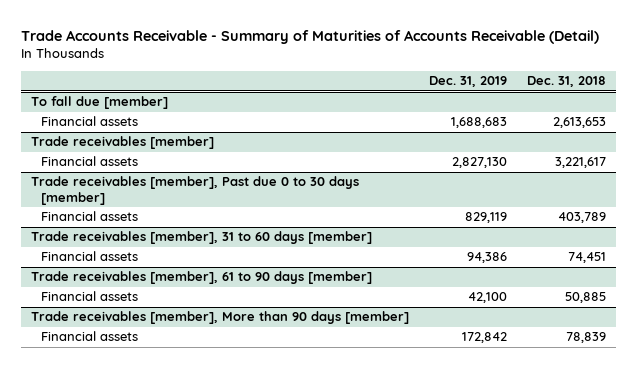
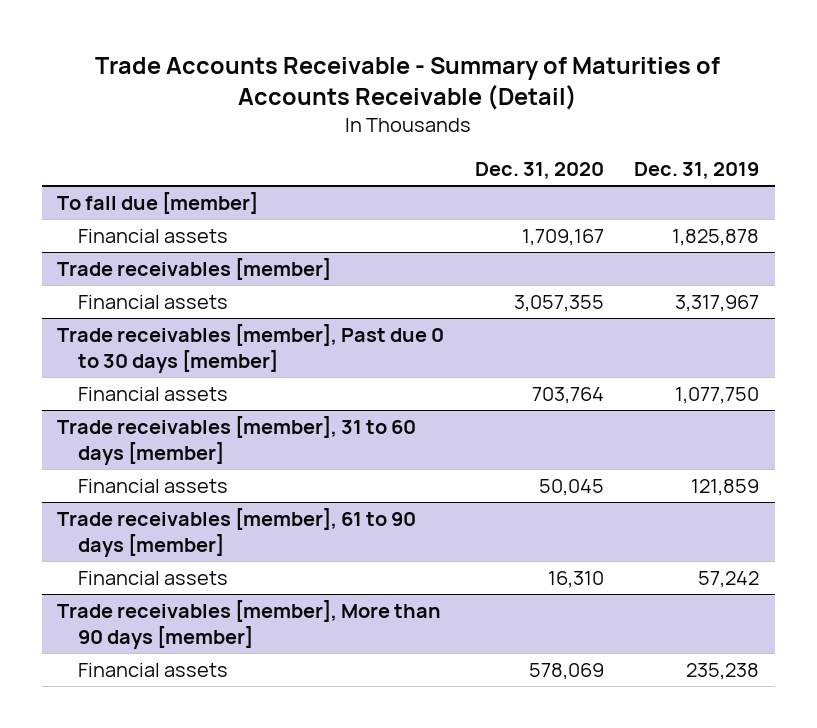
[526,76,606,88] Dec. 31, 2018 -> none
none -> [474,162,604,180] Dec. 31, 2020
[450,117,507,129] 1,688,683 -> [672,228,760,246] 1,825,878
[451,157,507,169] 2,827,130 -> [675,294,760,312] 3,317,967
[464,212,507,224] 829,119 -> [675,386,760,404] 1,077,750
[466,252,507,264] 94,386 -> [691,478,760,496] 121,859
[467,292,507,304] 42,100 -> [698,570,760,588] 57,242
[461,332,507,344] 172,842 -> [686,662,760,680] 235,238

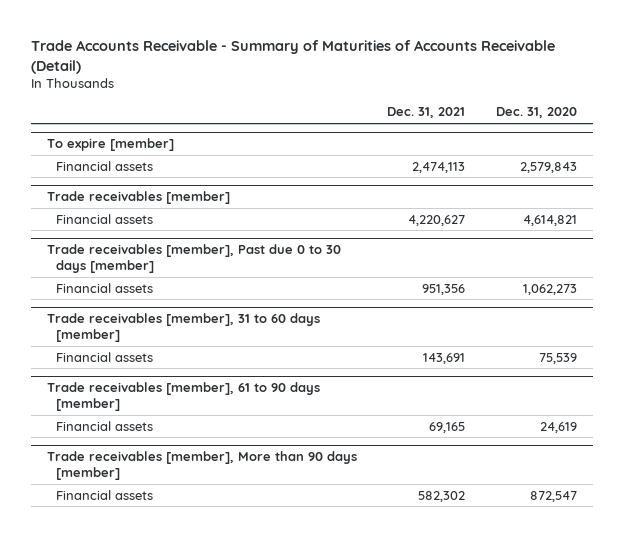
[634,162,760,180] Dec. 31, 2019 -> none
none -> [387,107,466,119] Dec. 31, 2021
[57,191,259,214] To fall due [member] -> [46,137,174,151] To expire [member]
[521,228,604,246] 1,709,167 -> [520,161,578,173] 2,579,843
[513,294,604,312] 3,057,355 -> [523,214,578,226] 4,614,821
[531,386,604,404] 703,764 -> [523,283,578,295] 1,062,273
[538,478,604,496] 50,045 -> [539,352,578,364] 75,539
[547,570,604,588] 16,310 -> [540,421,578,433] 24,619
[528,662,604,680] 578,069 -> [530,490,578,502] 872,547

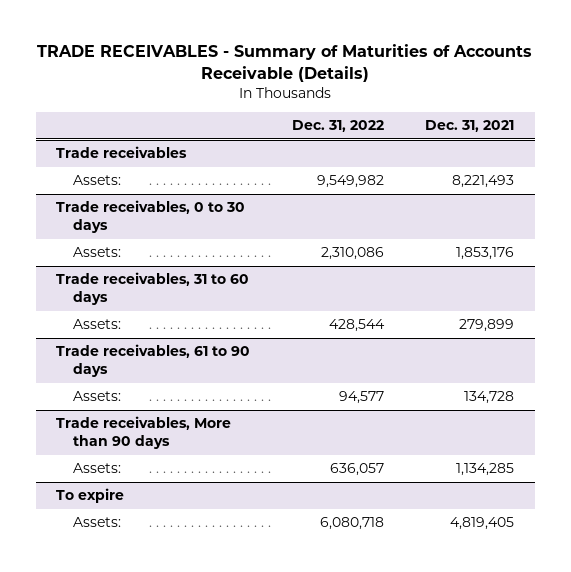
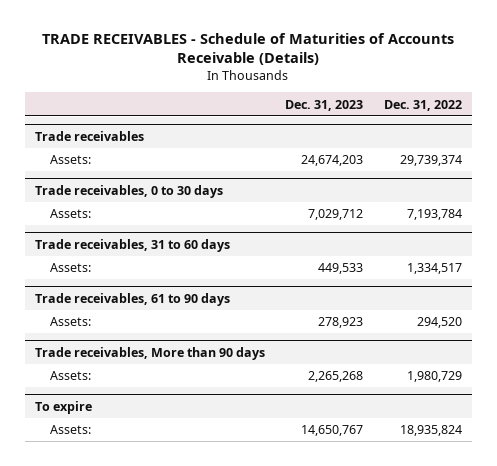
[37,44,533,83] TRADE RECEIVABLES - Summary of Maturities of Accounts Receivable (Details) -> [42,33,455,66] TRADE RECEIVABLES - Schedule of Maturities of Accounts Receivable (Details)
[425,120,515,133] Dec. 31, 2021 -> none
none -> [285,99,364,111] Dec. 31, 2023
[316,175,384,189] 9,549,982 -> [399,155,462,167] 29,739,374
[320,247,384,261] 2,310,086 -> [406,209,462,221] 7,193,784
[328,319,385,333] 428,544 -> [406,263,462,275] 1,334,517
[338,391,384,405] 94,577 -> [416,317,462,329] 294,520
[329,463,384,477] 636,057 -> [406,371,462,383] 1,980,729
[319,517,384,531] 6,080,718 -> [399,425,462,437] 18,935,824

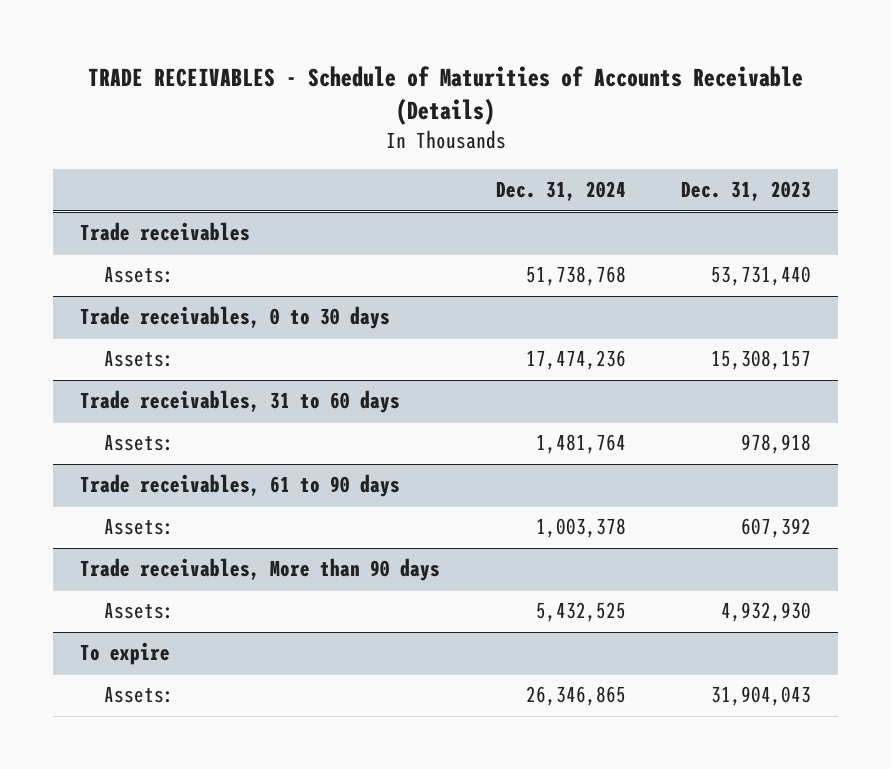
[383,99,462,111] Dec. 31, 2022 -> none
none -> [495,181,626,202] Dec. 31, 2024
[301,155,364,167] 24,674,203 -> [710,266,811,287] 53,731,440
[308,209,364,221] 7,029,712 -> [710,350,811,371] 15,308,157
[318,263,364,275] 449,533 -> [740,434,811,455] 978,918
[318,317,364,329] 278,923 -> [740,518,811,539] 607,392
[308,371,364,383] 2,265,268 -> [720,602,811,623] 4,932,930
[301,425,364,437] 14,650,767 -> [710,686,811,707] 31,904,043

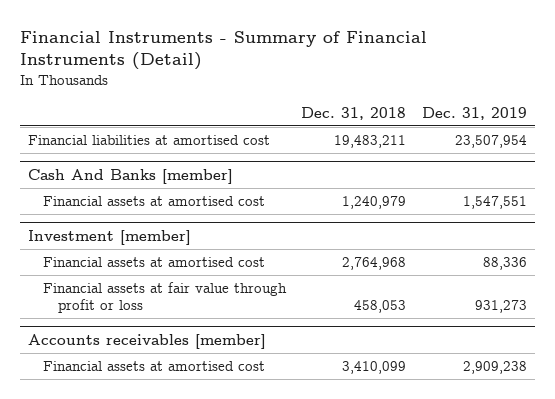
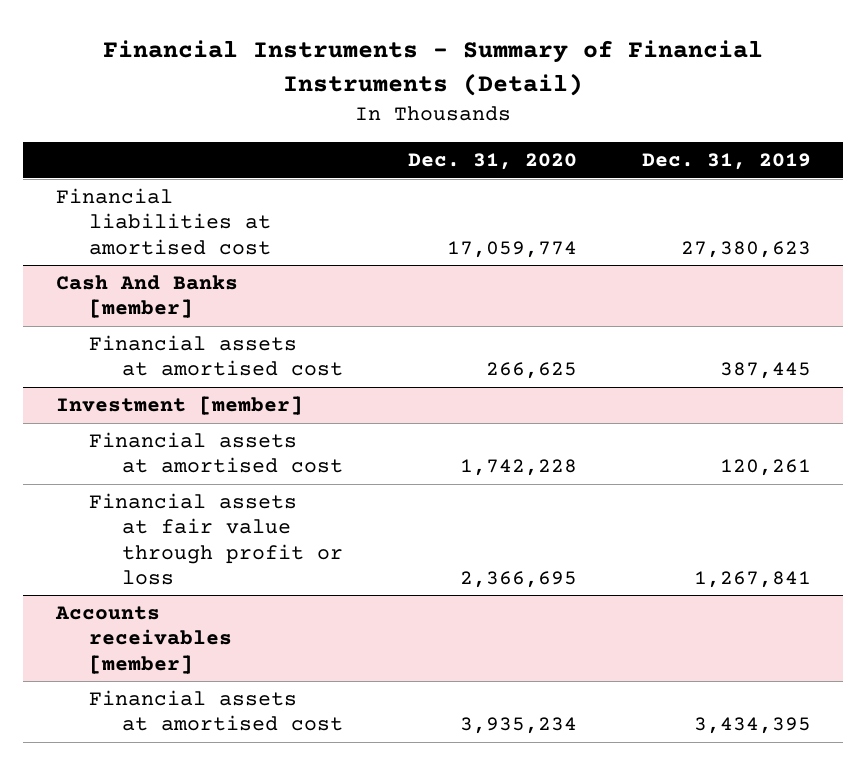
[301,106,407,120] Dec. 31, 2018 -> none
none -> [407,153,577,171] Dec. 31, 2020
[455,135,528,149] 23,507,954 -> [680,240,811,258] 27,380,623
[463,196,528,210] 1,547,551 -> [719,362,811,380] 387,445
[483,257,528,271] 88,336 -> [719,459,811,477] 120,261
[475,300,528,314] 931,273 -> [693,570,811,588] 1,267,841
[463,361,528,375] 2,909,238 -> [693,717,811,735] 3,434,395

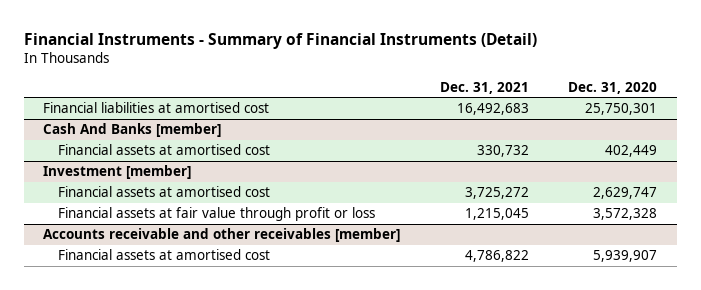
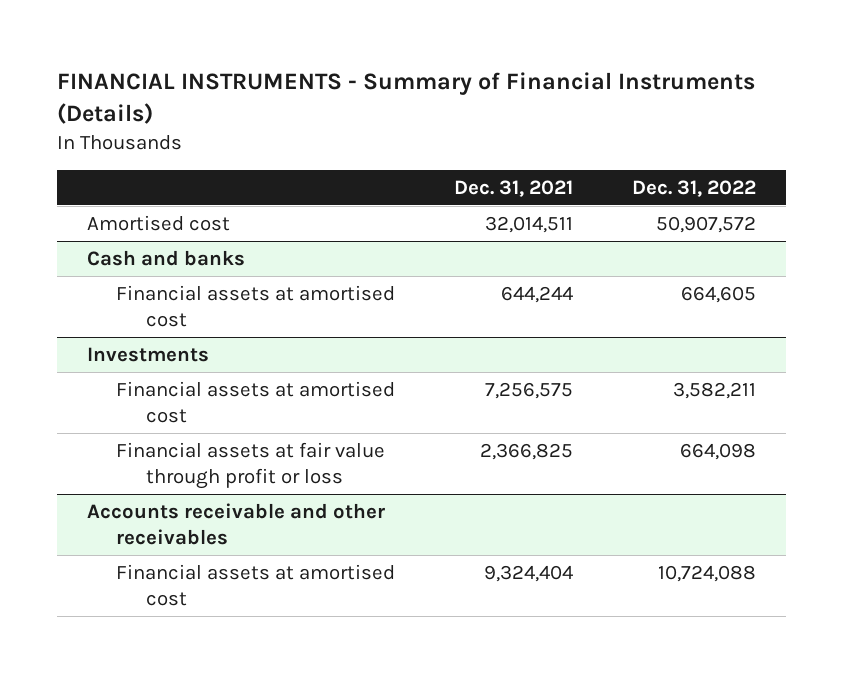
[23,32,537,49] Financial Instruments - Summary of Financial Instruments (Detail) -> [57,72,756,125] FINANCIAL INSTRUMENTS - Summary of Financial Instruments (Details)
[568,81,658,94] Dec. 31, 2020 -> none
none -> [632,179,757,197] Dec. 31, 2022
[43,102,270,114] Financial liabilities at amortised cost -> [86,215,230,232] Amortised cost
[456,103,529,116] 16,492,683 -> [485,216,574,234] 32,014,511
[43,123,222,138] Cash And Banks [member] -> [86,250,245,267] Cash and banks
[476,145,529,158] 330,732 -> [501,286,574,304] 644,244
[43,165,192,180] Investment [member] -> [86,347,209,363] Investments
[464,187,529,200] 3,725,272 -> [485,382,574,400] 7,256,575
[464,208,529,221] 1,215,045 -> [480,443,574,461] 2,366,825
[43,228,401,243] Accounts receivable and other receivables [member] -> [86,503,385,546] Accounts receivable and other receivables
[464,250,529,263] 4,786,822 -> [484,565,574,583] 9,324,404

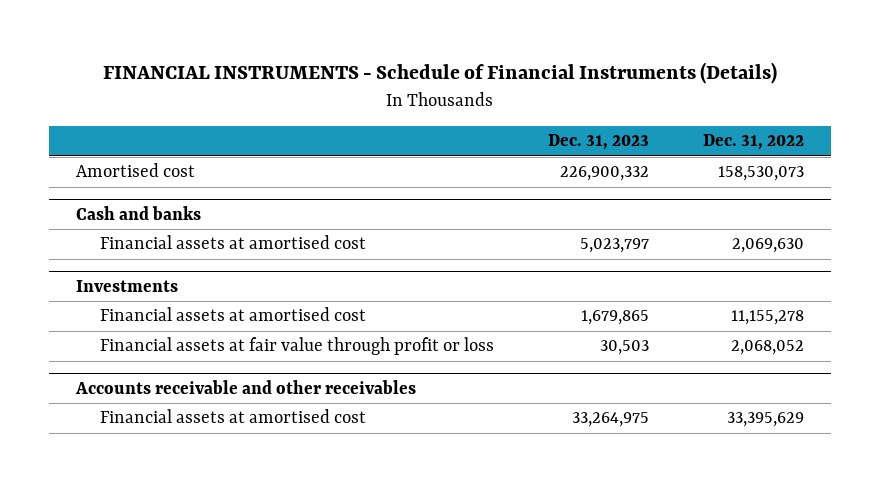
[57,72,756,125] FINANCIAL INSTRUMENTS - Summary of Financial Instruments (Details) -> [102,62,777,85] FINANCIAL INSTRUMENTS - Schedule of Financial Instruments (Details)
[454,179,574,197] Dec. 31, 2021 -> none
none -> [547,134,649,151] Dec. 31, 2023
[656,216,757,234] 50,907,572 -> [717,166,804,182] 158,530,073
[681,286,757,304] 664,605 -> [731,238,804,254] 2,069,630
[673,382,757,400] 3,582,211 -> [730,310,804,326] 11,155,278
[680,443,757,461] 664,098 -> [730,340,804,356] 2,068,052
[658,565,757,583] 10,724,088 -> [726,412,804,428] 33,395,629

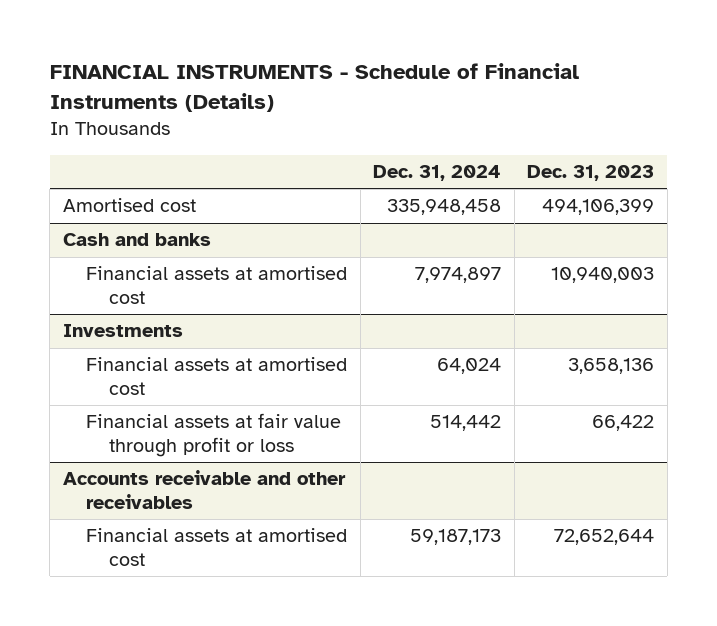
[702,134,804,151] Dec. 31, 2022 -> none
none -> [373,165,502,182] Dec. 31, 2024
[559,166,649,182] 226,900,332 -> [542,199,655,216] 494,106,399
[579,238,649,254] 5,023,797 -> [551,267,655,284] 10,940,003
[580,310,649,326] 1,679,865 -> [568,358,655,375] 3,658,136
[599,340,649,356] 30,503 -> [592,415,655,432] 66,422
[571,412,649,428] 33,264,975 -> [554,529,655,546] 72,652,644

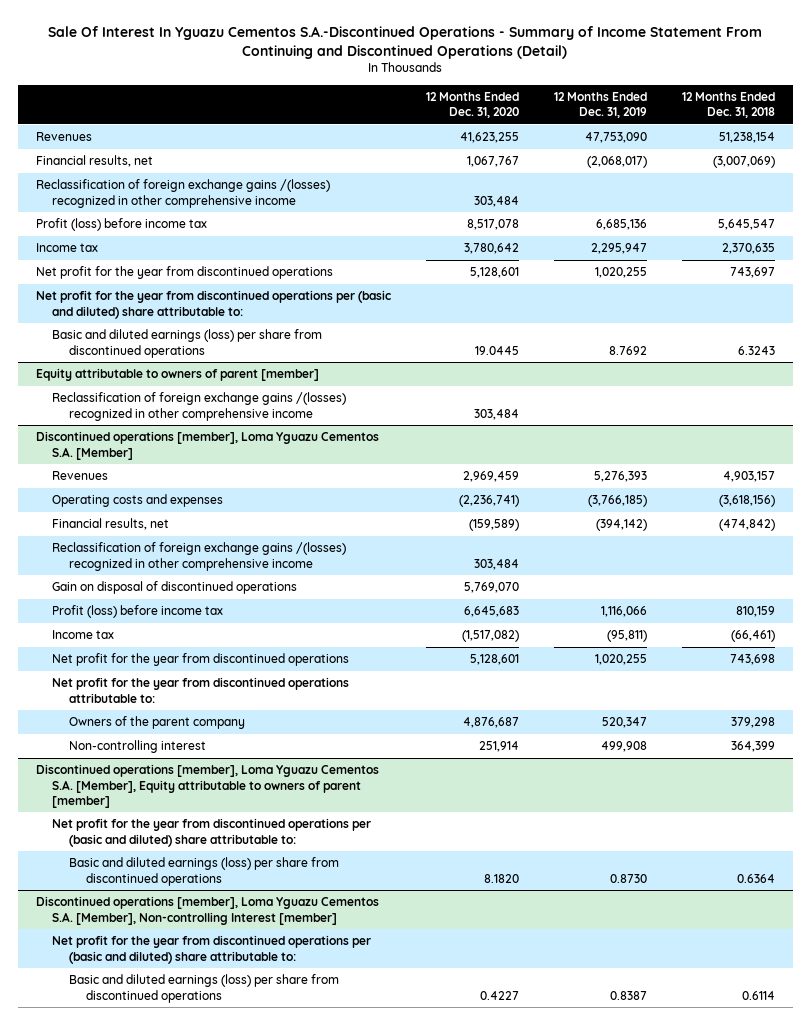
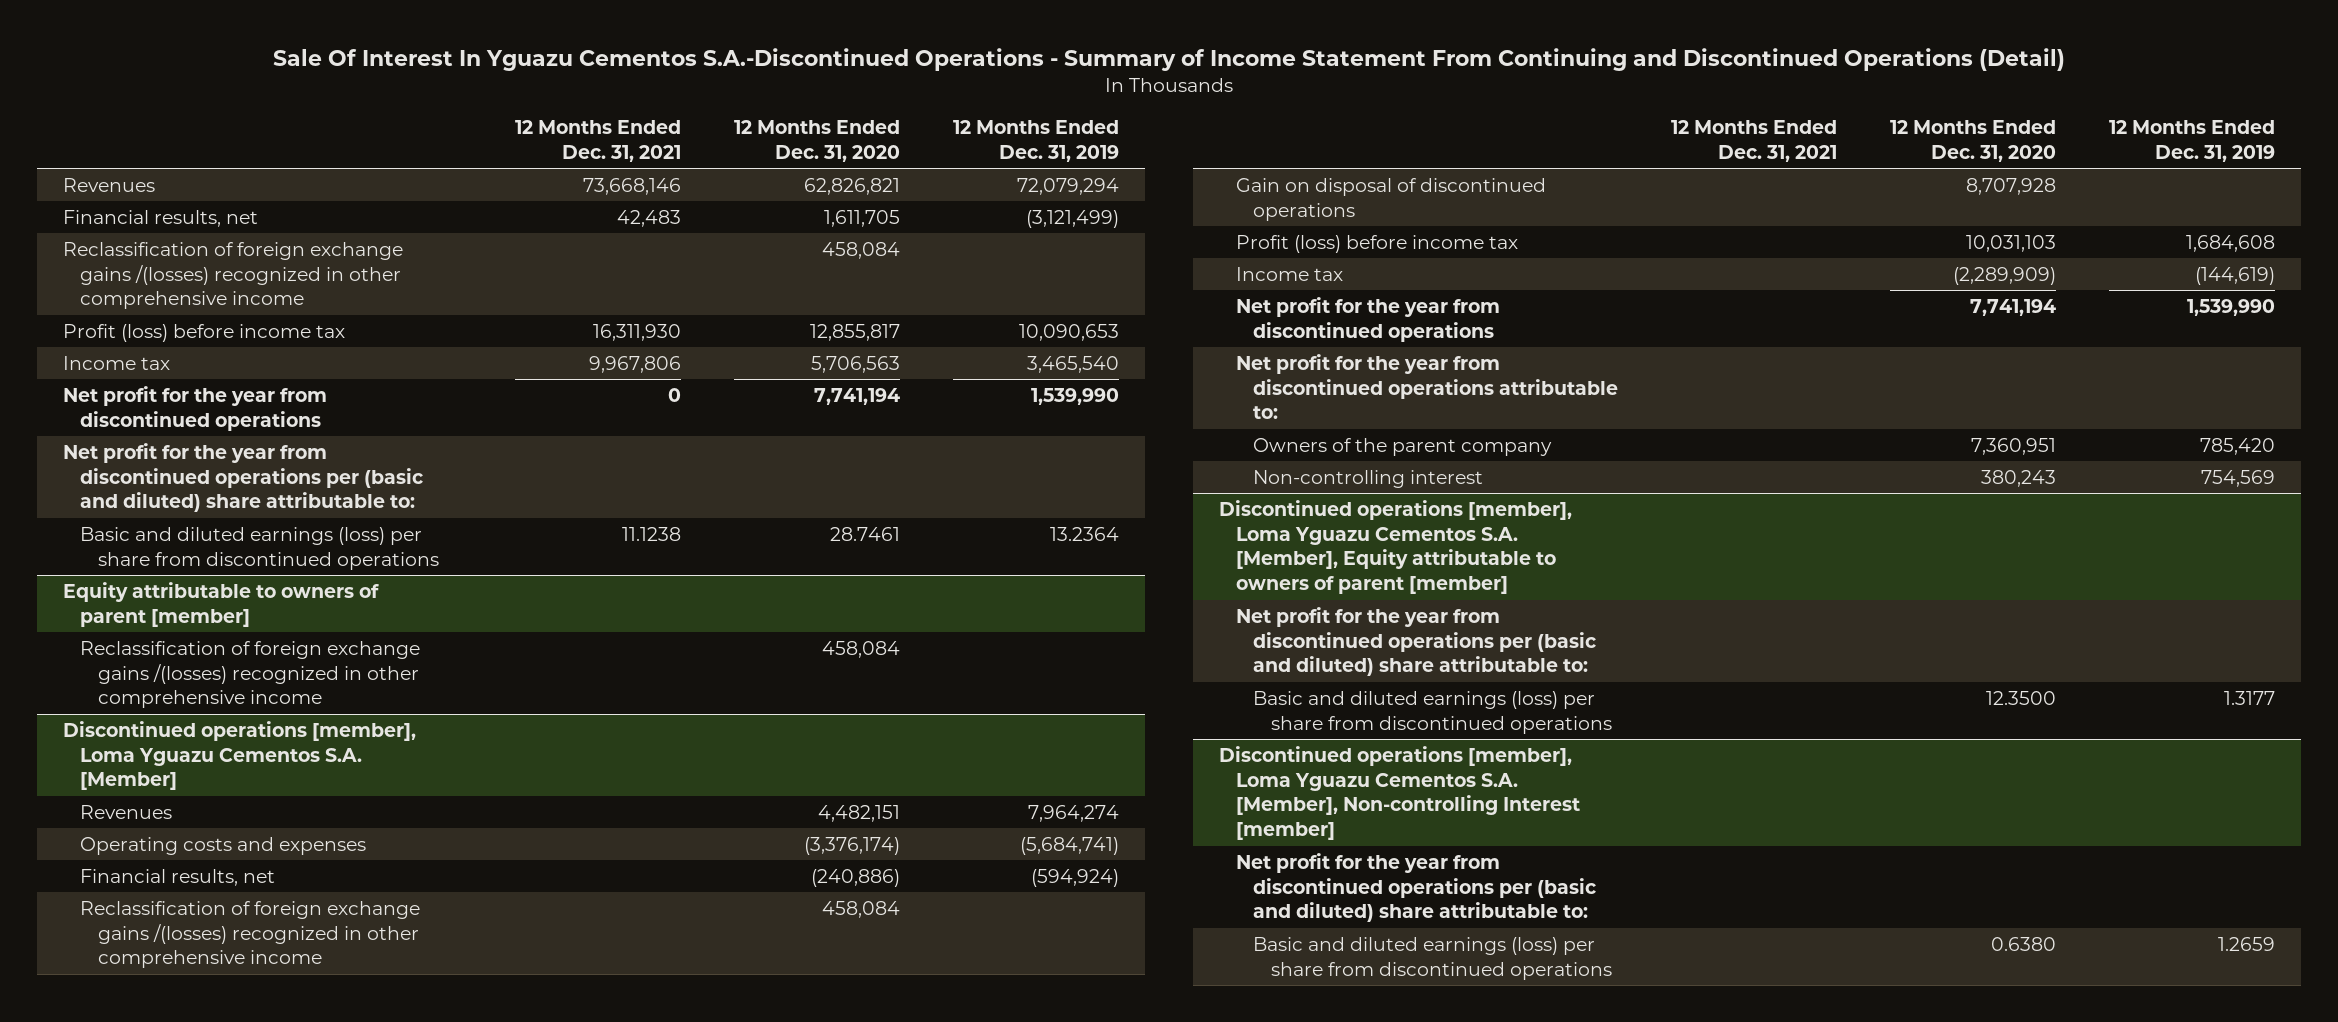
[682,91,776,119] 12 Months Ended Dec. 31, 2018 -> none
none -> [515,120,682,162] 12 Months Ended Dec. 31, 2021
[459,132,519,144] 41,623,255 -> [804,177,901,195] 62,826,821
[584,132,647,144] 47,753,090 -> [1016,177,1119,195] 72,079,294
[466,156,519,168] 1,067,767 -> [824,209,901,227] 1,611,705
[586,156,647,169] (2,068,017) -> [1025,209,1119,228] (3,121,499)
[473,195,519,207] 303,484 -> [822,241,901,259] 458,084
[466,219,519,231] 8,517,078 -> [810,323,901,341] 12,855,817
[595,219,647,231] 6,685,136 -> [1018,323,1119,341] 10,090,653
[463,243,519,255] 3,780,642 -> [811,355,901,373] 5,706,563
[590,243,647,255] 2,295,947 -> [1026,355,1119,373] 3,465,540
[469,267,519,279] 5,128,601 -> [814,387,901,405] 7,741,194
[594,267,647,279] 1,020,255 -> [1030,387,1119,405] 1,539,990
[474,345,519,355] 19.0445 -> [830,526,901,541] 28.7461
[608,345,647,355] 8.7692 -> [1049,526,1119,541] 13.2364
[473,408,519,420] 303,484 -> [822,640,901,658] 458,084
[462,471,519,483] 2,969,459 -> [818,804,901,822] 4,482,151
[593,471,647,483] 5,276,393 -> [1027,804,1119,822] 7,964,274
[458,495,519,508] (2,236,741) -> [804,836,901,855] (3,376,174)
[587,495,647,508] (3,766,185) -> [1019,836,1119,855] (5,684,741)
[468,519,519,532] (159,589) -> [811,868,901,887] (240,886)
[595,519,647,532] (394,142) -> [1030,868,1119,887] (594,924)
[473,558,519,570] 303,484 -> [822,900,901,918] 458,084
[463,582,519,594] 5,769,070 -> [1966,177,2057,195] 8,707,928
[463,606,519,618] 6,645,683 -> [1966,234,2057,252] 10,031,103
[600,606,647,618] 1,116,066 -> [2185,234,2275,252] 1,684,608
[461,630,519,643] (1,517,082) -> [1953,266,2057,285] (2,289,909)
[606,630,647,643] (95,811) -> [2194,266,2275,285] (144,619)
[469,654,519,666] 5,128,601 -> [1970,298,2057,316] 7,741,194
[594,654,647,666] 1,020,255 -> [2186,298,2275,316] 1,539,990
[462,717,519,729] 4,876,687 -> [1971,437,2057,455] 7,360,951
[601,717,647,729] 520,347 -> [2199,437,2275,455] 785,420
[478,741,519,753] 251,914 -> [1981,469,2057,487] 380,243
[600,741,647,753] 499,908 -> [2200,469,2275,487] 754,569
[483,873,519,883] 8.1820 -> [1986,690,2057,705] 12.3500
[609,873,647,883] 0.8730 -> [2223,690,2275,705] 1.3177
[479,990,519,1000] 0.4227 -> [1991,936,2057,951] 0.6380
[609,990,647,1000] 0.8387 -> [2217,936,2275,951] 1.2659

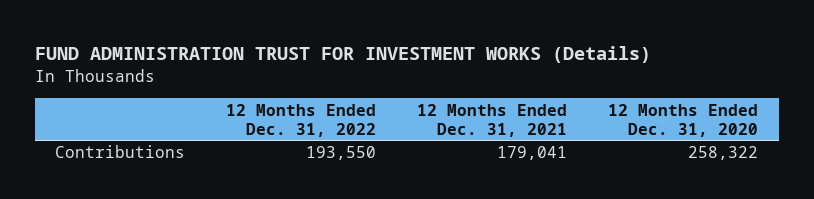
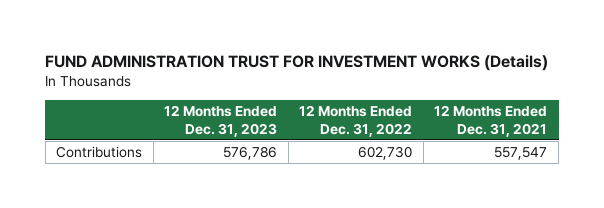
[608,103,759,137] 12 Months Ended Dec. 31, 2020 -> none
none -> [164,105,278,137] 12 Months Ended Dec. 31, 2023
[306,146,377,161] 193,550 -> [358,145,413,160] 602,730
[497,146,568,161] 179,041 -> [494,146,548,160] 557,547

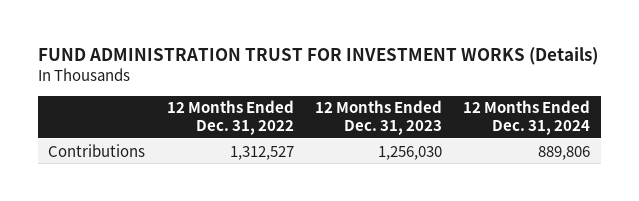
[434,105,548,137] 12 Months Ended Dec. 31, 2021 -> none
none -> [463,100,591,135] 12 Months Ended Dec. 31, 2024
[223,145,278,160] 576,786 -> [377,145,442,160] 1,256,030
[358,145,413,160] 602,730 -> [229,145,294,160] 1,312,527

